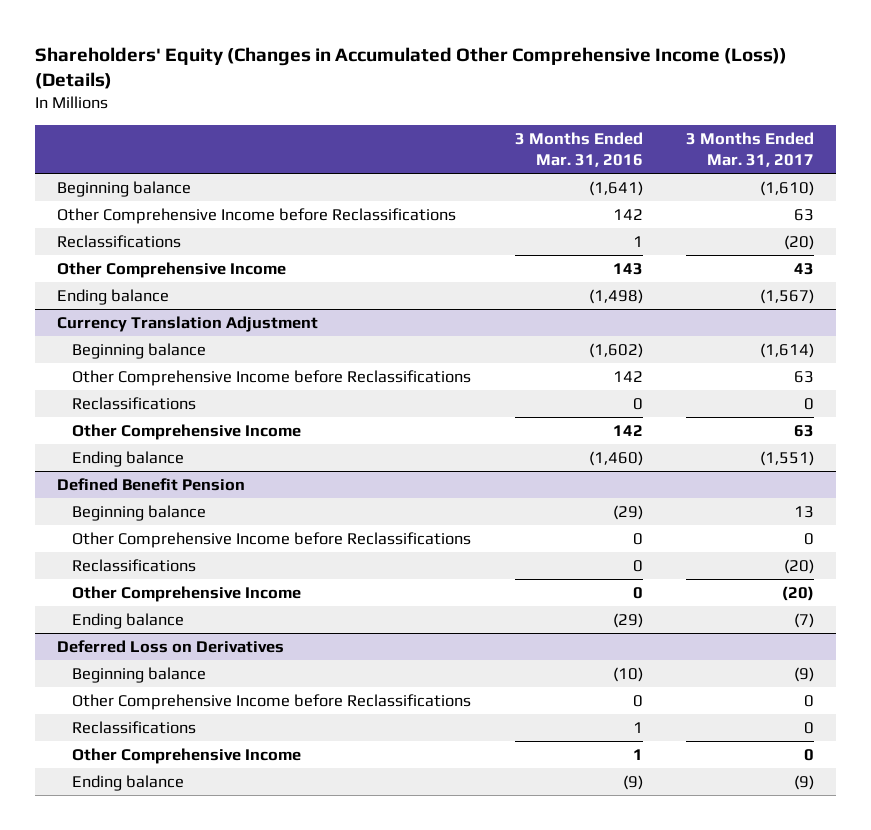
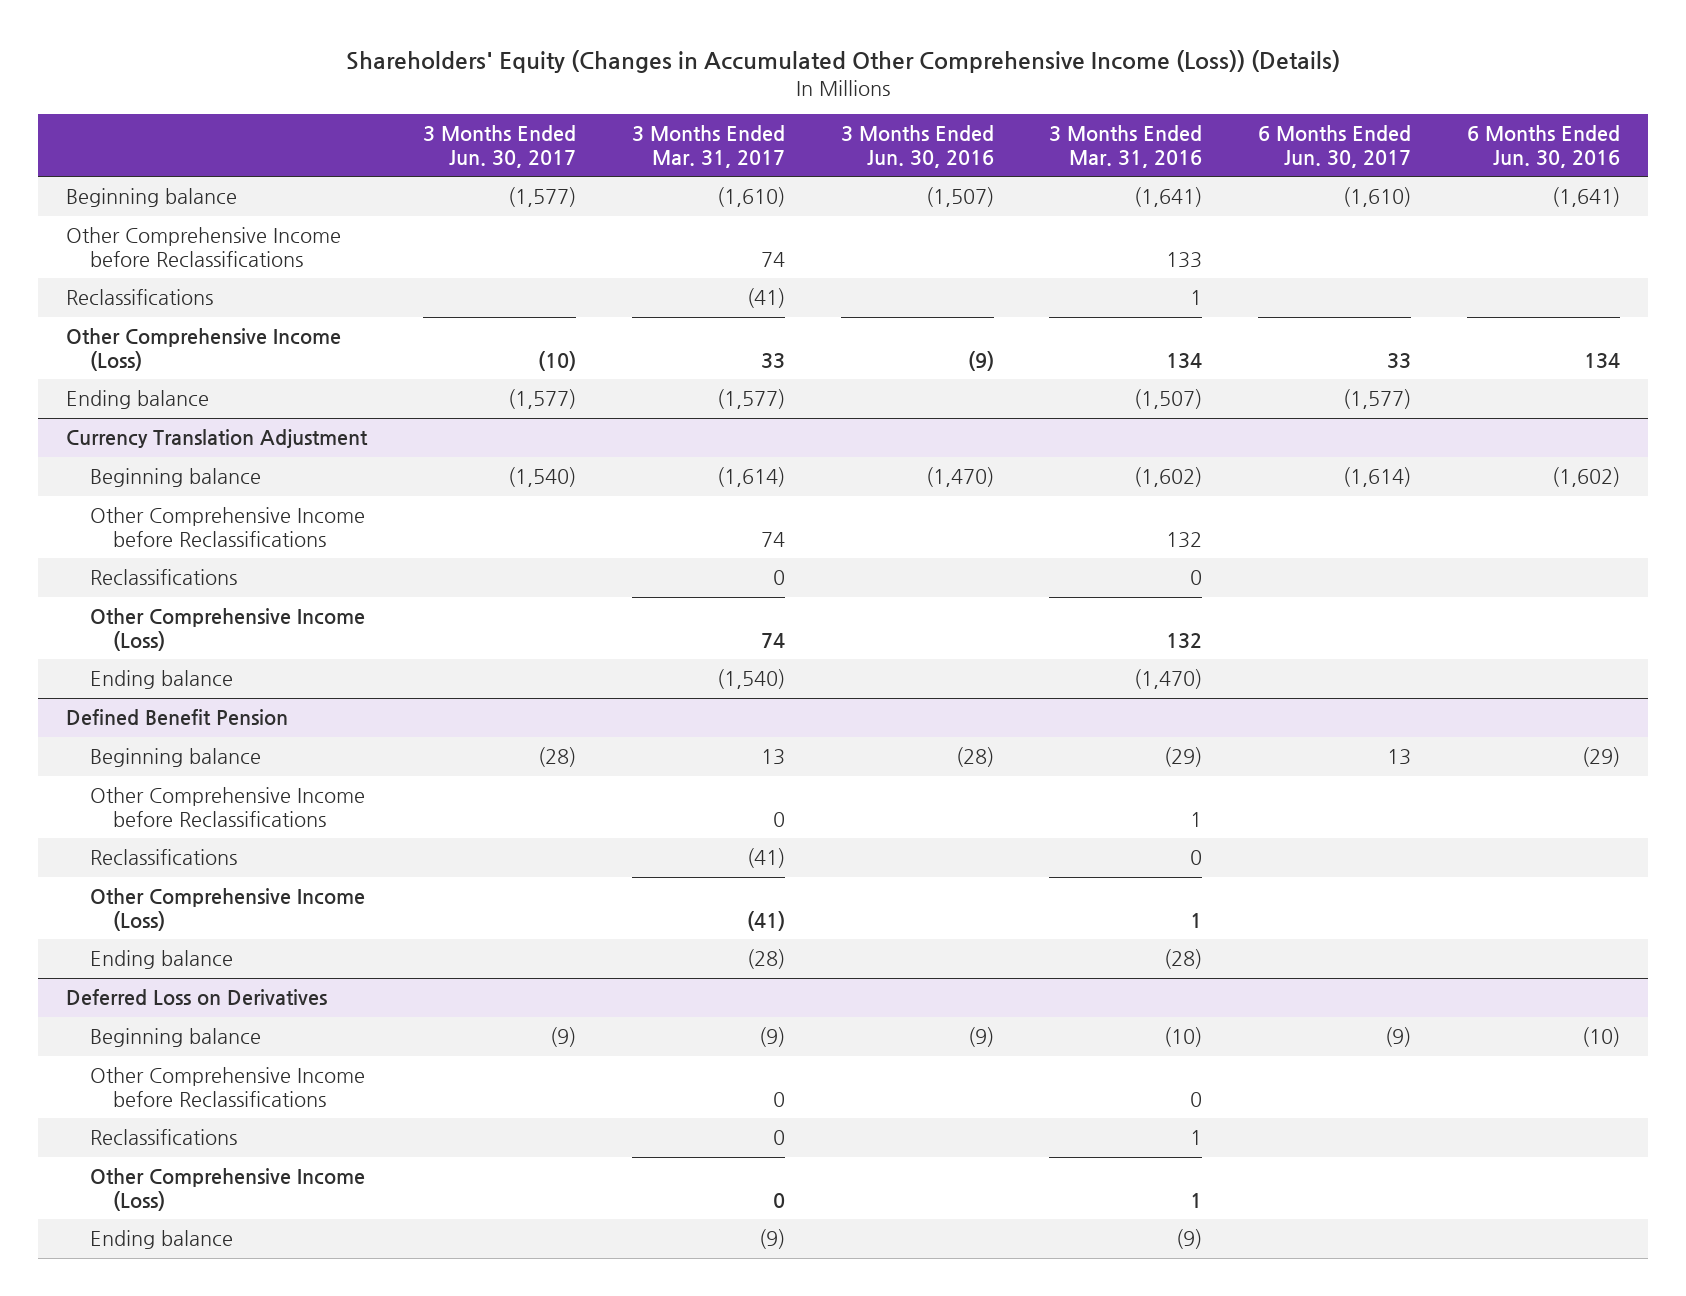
none -> [422,125,576,168] 3 Months Ended Jun. 30, 2017
none -> [840,125,994,168] 3 Months Ended Jun. 30, 2016
none -> [1258,125,1412,168] 6 Months Ended Jun. 30, 2017
none -> [1467,125,1621,168] 6 Months Ended Jun. 30, 2016
[612,209,643,221] 142 -> [1166,251,1203,268] 133
[794,209,815,222] 63 -> [760,251,785,267] 74
[784,235,815,251] (20) -> [746,288,785,309] (41)
[57,262,287,279] Other Comprehensive Income -> [66,328,342,371] Other Comprehensive Income (Loss)
[612,263,643,276] 143 -> [1166,352,1203,368] 134
[794,263,815,276] 43 -> [760,352,785,368] 33
[588,289,643,305] (1,498) -> [1134,389,1203,410] (1,507)
[760,289,815,305] (1,567) -> [716,389,785,410] (1,577)
[612,371,643,383] 142 -> [1166,531,1203,548] 132
[794,371,815,384] 63 -> [760,531,785,547] 74
[71,424,301,441] Other Comprehensive Income -> [89,608,365,651] Other Comprehensive Income (Loss)
[612,425,643,437] 142 -> [1166,632,1203,648] 132
[794,425,815,438] 63 -> [760,632,785,648] 74
[588,451,643,467] (1,460) -> [1134,669,1203,690] (1,470)
[760,451,815,467] (1,551) -> [716,669,785,690] (1,540)
[632,533,643,546] 0 -> [1190,811,1203,827] 1
[784,559,815,575] (20) -> [746,848,785,869] (41)
[71,586,301,603] Other Comprehensive Income -> [89,888,365,931] Other Comprehensive Income (Loss)
[632,587,643,600] 0 -> [1190,912,1203,928] 1
[782,586,815,602] (20) -> [746,910,785,931] (41)
[612,613,643,629] (29) -> [1164,949,1203,970] (28)
[794,613,815,629] (7) -> [746,949,785,970] (28)
[71,748,301,765] Other Comprehensive Income -> [89,1168,365,1211] Other Comprehensive Income (Loss)

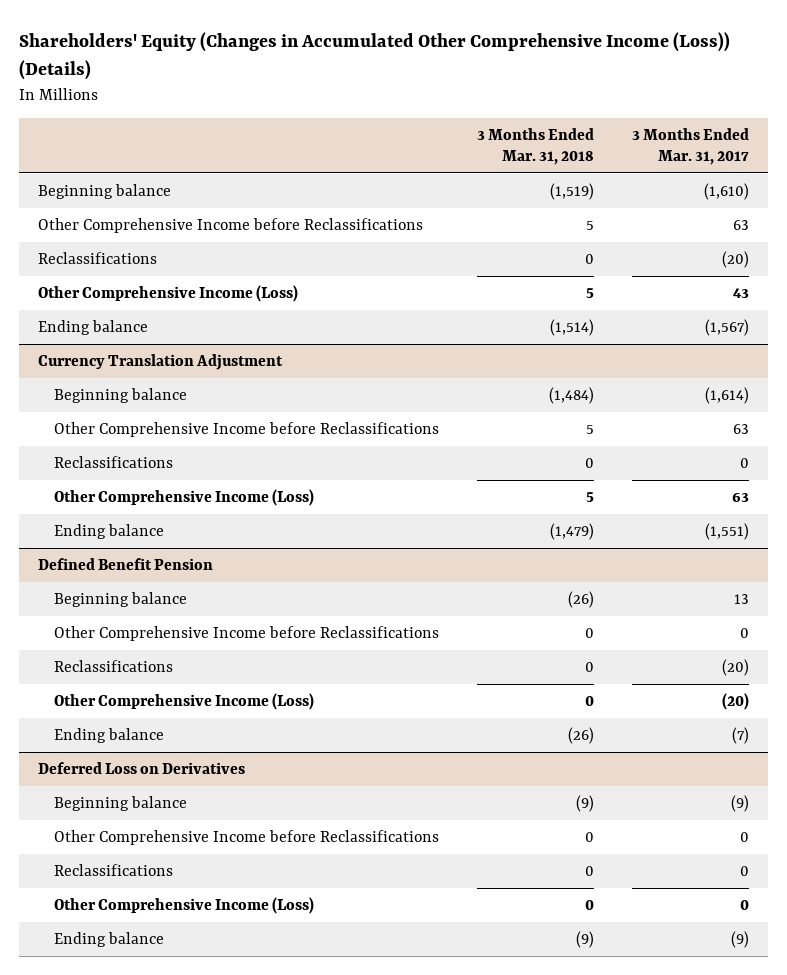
[422,125,576,168] 3 Months Ended Jun. 30, 2017 -> none
[840,125,994,168] 3 Months Ended Jun. 30, 2016 -> none
[1049,125,1203,168] 3 Months Ended Mar. 31, 2016 -> none
[1258,125,1412,168] 6 Months Ended Jun. 30, 2017 -> none
[1467,125,1621,168] 6 Months Ended Jun. 30, 2016 -> none
none -> [477,127,595,166] 3 Months Ended Mar. 31, 2018
[760,251,785,267] 74 -> [732,220,749,231] 63
[746,288,785,309] (41) -> [721,251,749,269] (20)
[760,352,785,368] 33 -> [732,288,749,299] 43
[716,389,785,410] (1,577) -> [704,319,749,337] (1,567)
[760,531,785,547] 74 -> [732,424,749,435] 63
[760,632,785,648] 74 -> [731,493,749,503] 63
[716,669,785,690] (1,540) -> [704,523,749,541] (1,551)
[746,848,785,869] (41) -> [721,659,749,677] (20)
[746,910,785,931] (41) -> [721,693,749,711] (20)
[746,949,785,970] (28) -> [731,727,749,745] (7)

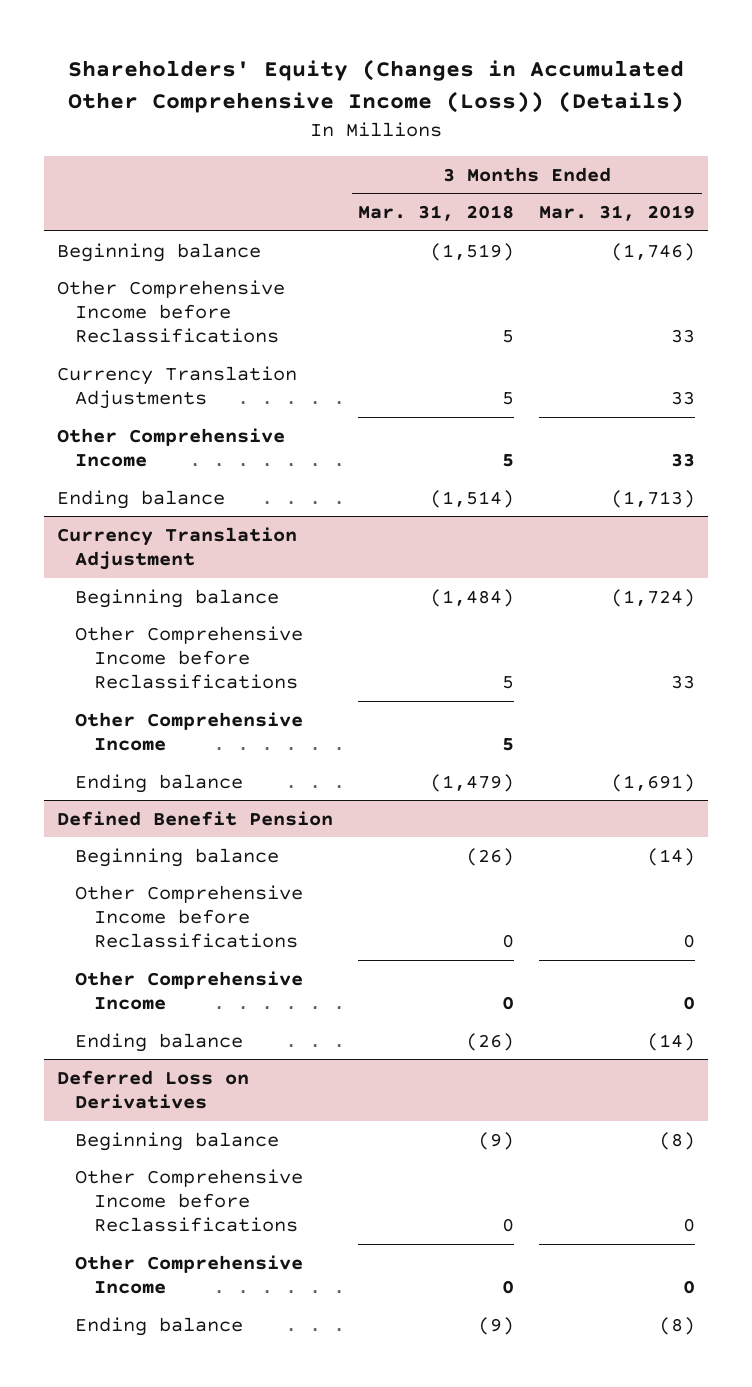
[631,127,749,166] 3 Months Ended Mar. 31, 2017 -> none
none -> [539,205,696,222] Mar. 31, 2019
[38,252,158,265] Reclassifications -> none
none -> [56,365,297,410] Currency Translation Adjustments
[38,285,299,303] Other Comprehensive Income (Loss) -> [56,427,285,468] Other Comprehensive Income
[54,456,174,469] Reclassifications -> none
[54,489,315,507] Other Comprehensive Income (Loss) -> [75,711,304,752] Other Comprehensive Income
[54,660,174,673] Reclassifications -> none
[54,693,315,711] Other Comprehensive Income (Loss) -> [75,970,304,1011] Other Comprehensive Income
[54,864,174,877] Reclassifications -> none
[54,897,315,915] Other Comprehensive Income (Loss) -> [75,1254,304,1295] Other Comprehensive Income

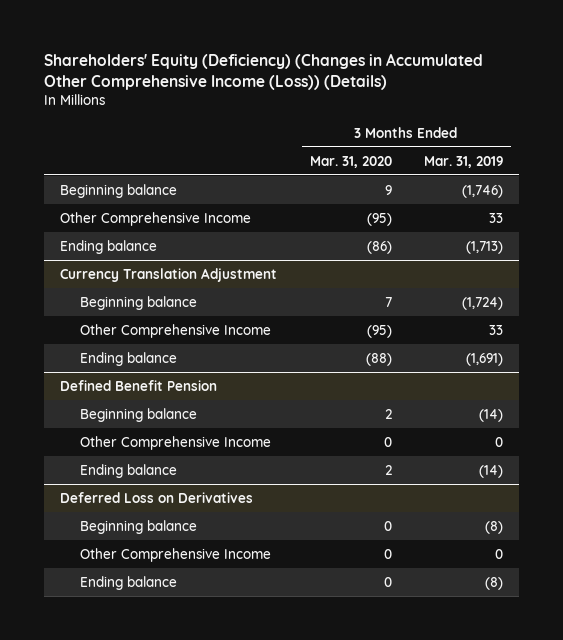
[67,58,684,113] Shareholders' Equity (Changes in Accumulated Other Comprehensive Income (Loss)) (Details) -> [44,52,484,90] Shareholders' Equity (Deficiency) (Changes in Accumulated Other Comprehensive Income (Loss)) (Details)
[357,205,514,222] Mar. 31, 2018 -> none
none -> [309,155,392,168] Mar. 31, 2020
[56,279,285,344] Other Comprehensive Income before Reclassifications -> none
[56,365,297,410] Currency Translation Adjustments -> none
[75,711,304,752] Other Comprehensive Income -> none
[75,625,304,690] Other Comprehensive Income before Reclassifications -> [79,323,271,338] Other Comprehensive Income
[75,884,304,949] Other Comprehensive Income before Reclassifications -> none
[75,1168,304,1233] Other Comprehensive Income before Reclassifications -> none

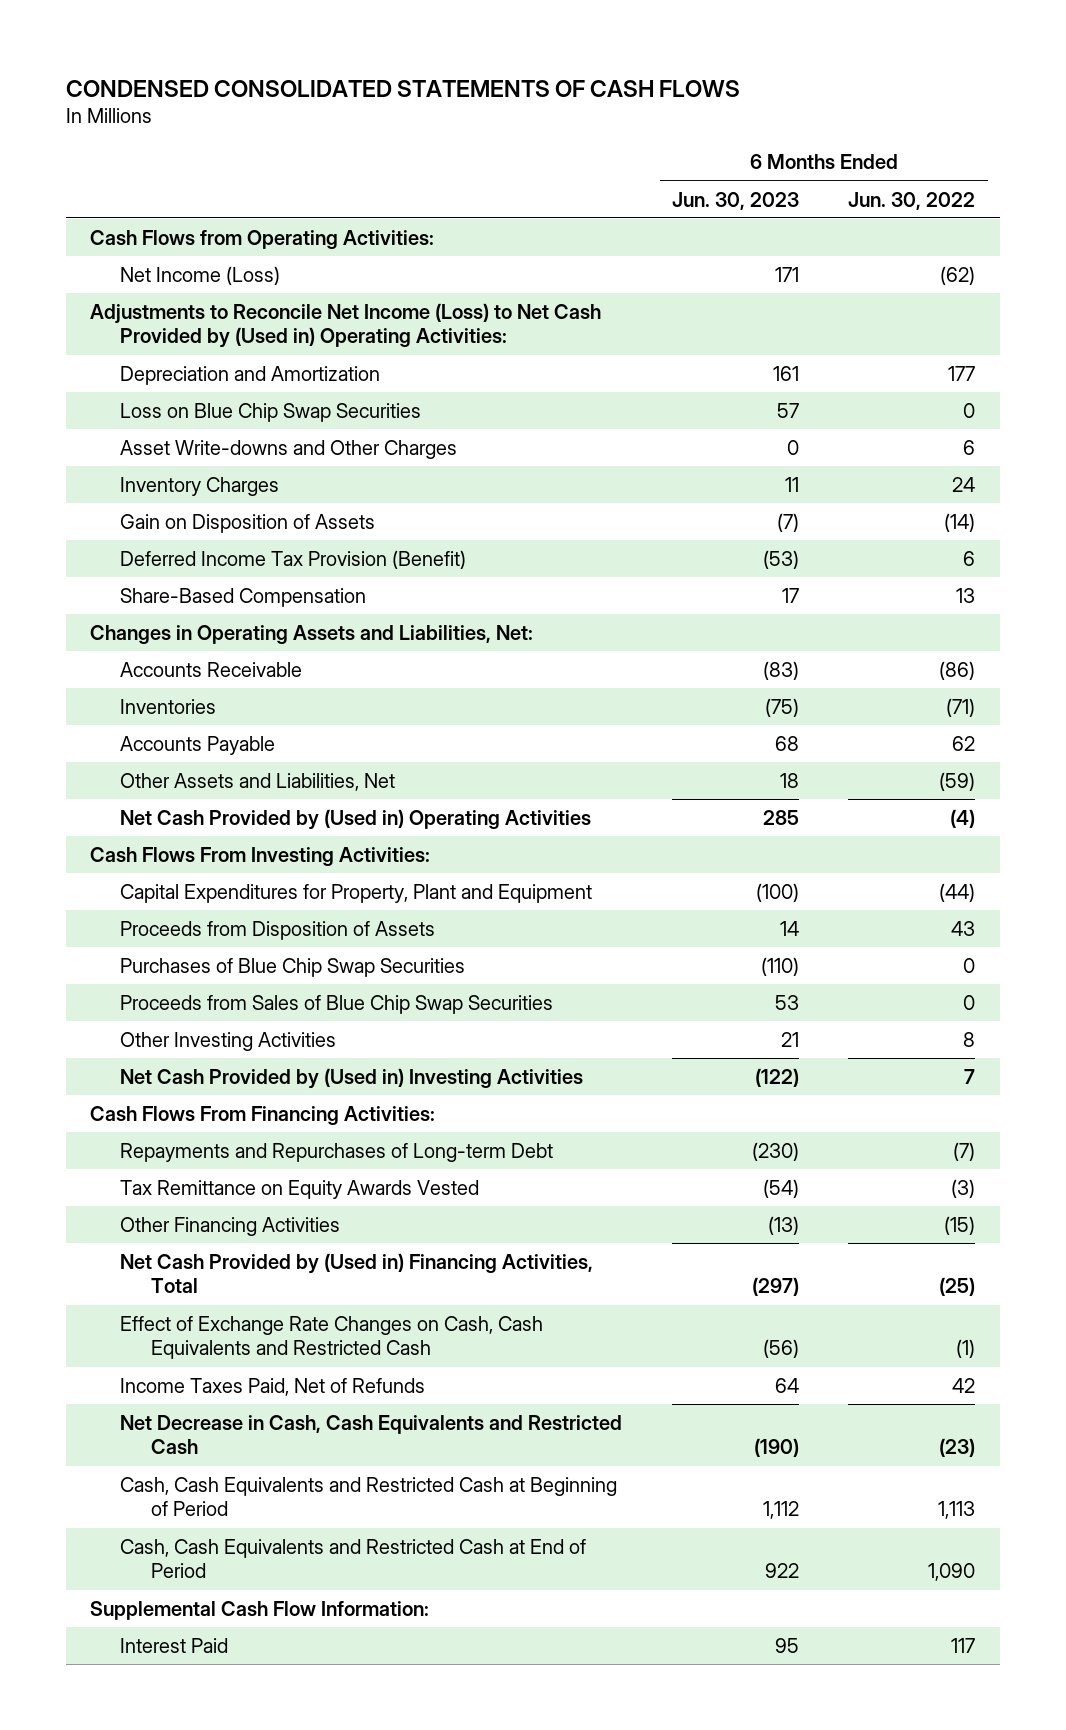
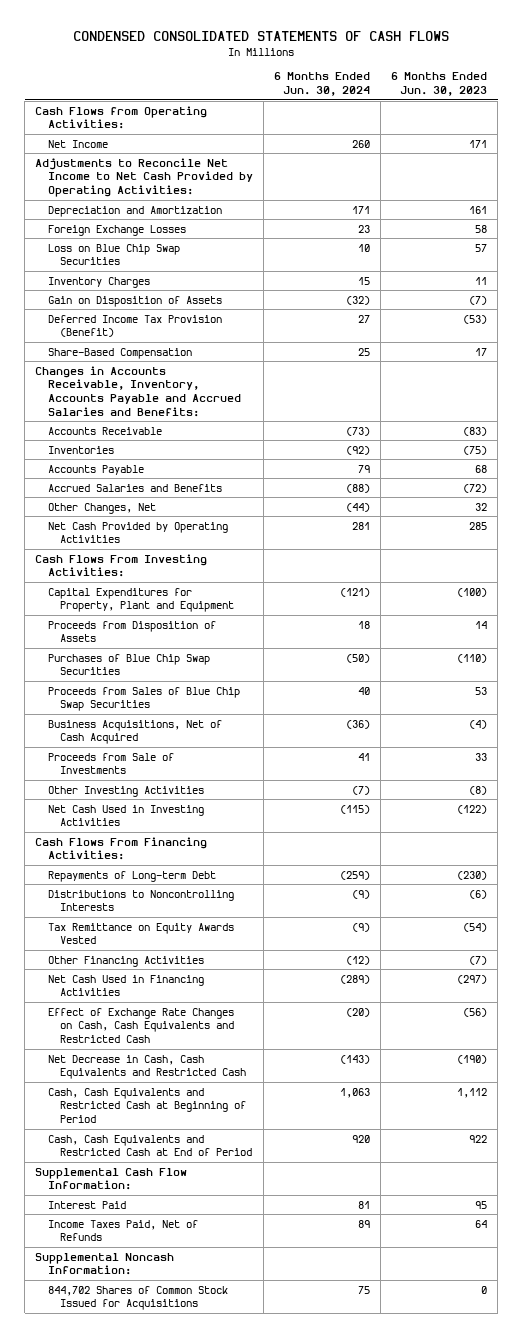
[848,191,976,210] Jun. 30, 2022 -> none
none -> [273,72,370,97] 6 Months Ended Jun. 30, 2024
[120,265,281,285] Net Income (Loss) -> [47,139,108,148] Net Income
[90,302,602,349] Adjustments to Reconcile Net Income (Loss) to Net Cash Provided by (Used in) Operating Activities: -> [35,157,253,198] Adjustments to Reconcile Net Income to Net Cash Provided by Operating Activities:
none -> [47,224,186,236] Foreign Exchange Losses
[120,439,458,459] Asset Write-downs and Other Charges -> none
[90,624,534,644] Changes in Operating Assets and Liabilities, Net: -> [35,365,241,417] Changes in Accounts Receivable, Inventory, Accounts Payable and Accrued Salaries and Benefits:
none -> [47,483,222,492] Accrued Salaries and Benefits
[120,772,396,791] Other Assets and Liabilities, Net -> [47,502,156,514] Other Changes, Net
[779,772,799,788] 18 -> [475,502,488,511] 32
[120,808,592,830] Net Cash Provided by (Used in) Operating Activities -> [47,521,228,544] Net Cash Provided by Operating Activities
none -> [47,719,222,745] Business Acquisitions, Net of Cash Acquired
none -> [47,752,174,775] Proceeds from Sale of Investments
[780,1031,799,1047] 21 -> [469,785,488,795] (8)
[120,1067,584,1089] Net Cash Provided by (Used in) Investing Activities -> [47,804,204,827] Net Cash Used in Investing Activities
[120,1142,554,1162] Repayments and Repurchases of Long-term Debt -> [47,870,216,882] Repayments of Long-term Debt
none -> [47,889,234,912] Distributions to Noncontrolling Interests
[767,1215,799,1235] (13) -> [469,955,488,965] (7)
[120,1252,594,1294] Net Cash Provided by (Used in) Financing Activities, Total -> [47,974,204,997] Net Cash Used in Financing Activities
[120,1377,426,1396] Income Taxes Paid, Net of Refunds -> [47,1219,198,1242] Income Taxes Paid, Net of Refunds
none -> [35,1252,175,1276] Supplemental Noncash Information:
none -> [47,1285,228,1311] 844,702 Shares of Common Stock Issued for Acquisitions

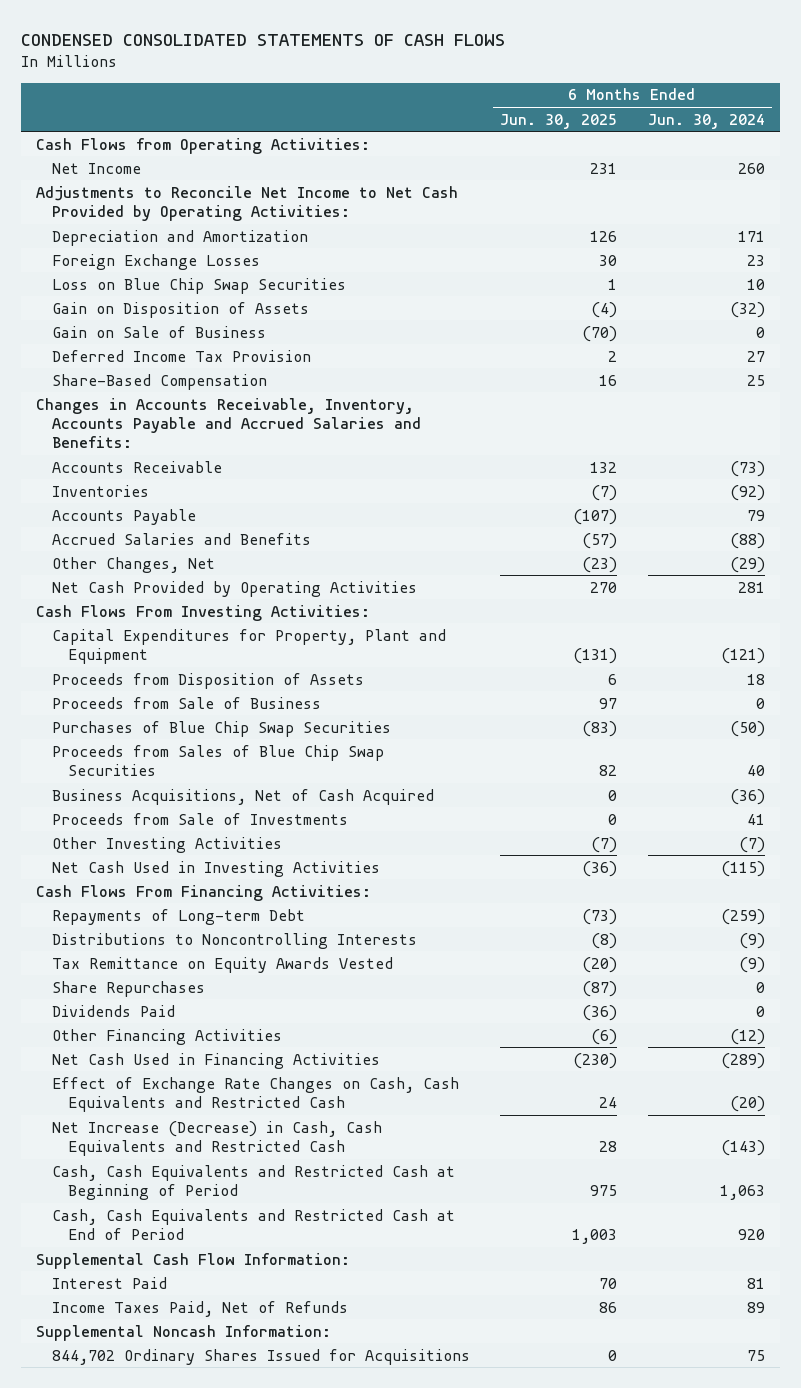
[391,72,488,97] 6 Months Ended Jun. 30, 2023 -> none
none -> [500,113,618,129] Jun. 30, 2025
[47,276,150,288] Inventory Charges -> none
none -> [52,325,267,338] Gain on Sale of Business
[47,314,222,338] Deferred Income Tax Provision (Benefit) -> [52,349,312,362] Deferred Income Tax Provision
[345,502,370,512] (44) -> [729,556,765,573] (29)
none -> [52,696,322,709] Proceeds from Sale of Business
none -> [52,980,206,997] Share Repurchases
none -> [52,1004,176,1017] Dividends Paid
[47,1054,246,1080] Net Decrease in Cash, Cash Equivalents and Restricted Cash -> [52,1120,383,1156] Net Increase (Decrease) in Cash, Cash Equivalents and Restricted Cash
[47,1285,228,1311] 844,702 Shares of Common Stock Issued for Acquisitions -> [52,1348,471,1365] 844,702 Ordinary Shares Issued for Acquisitions

